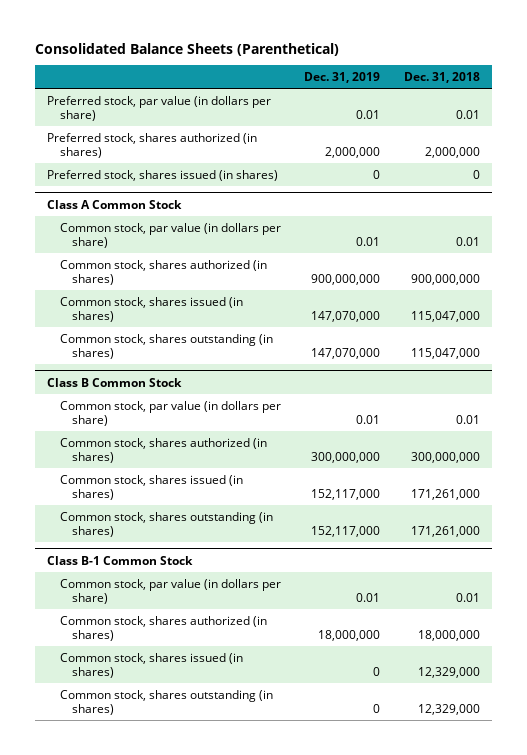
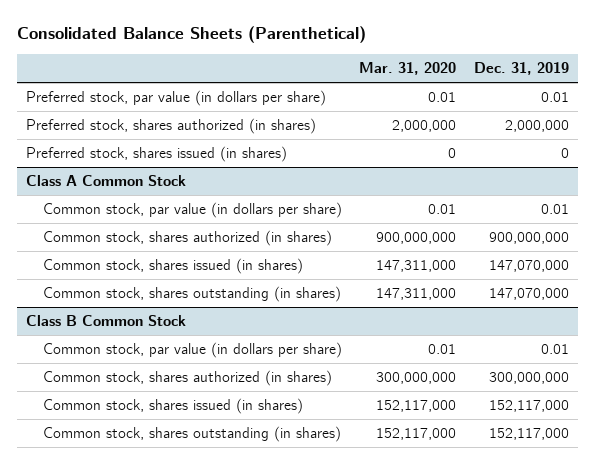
[404,72,481,84] Dec. 31, 2018 -> none
none -> [359,61,457,75] Mar. 31, 2020
[47,555,194,565] Class B-1 Common Stock -> none
[59,578,281,604] Common stock, par value (in dollars per share) -> none
[59,615,267,641] Common stock, shares authorized (in shares) -> none
[59,652,243,678] Common stock, shares issued (in shares) -> none
[59,689,273,715] Common stock, shares outstanding (in shares) -> none

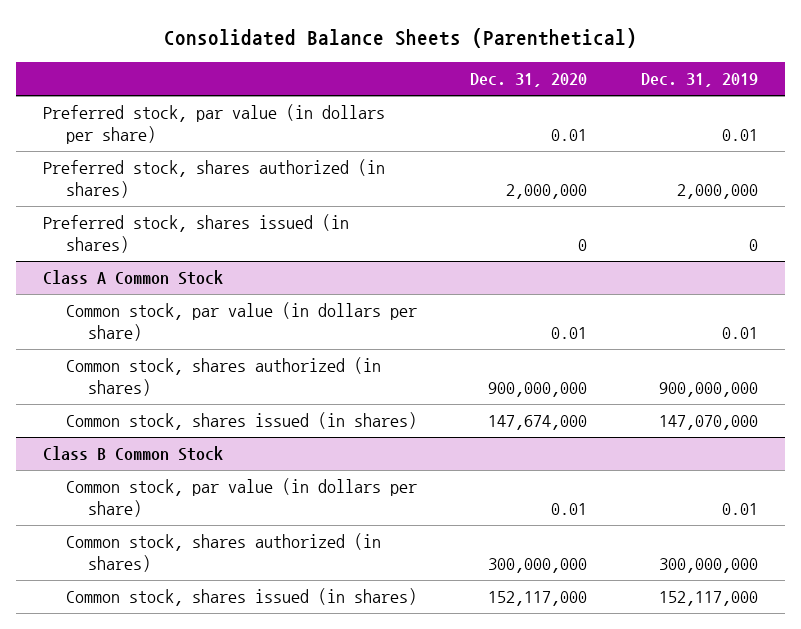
[359,61,457,75] Mar. 31, 2020 -> none
none -> [470,73,588,88] Dec. 31, 2020
[42,286,341,303] Common stock, shares outstanding (in shares) -> none
[42,426,341,443] Common stock, shares outstanding (in shares) -> none

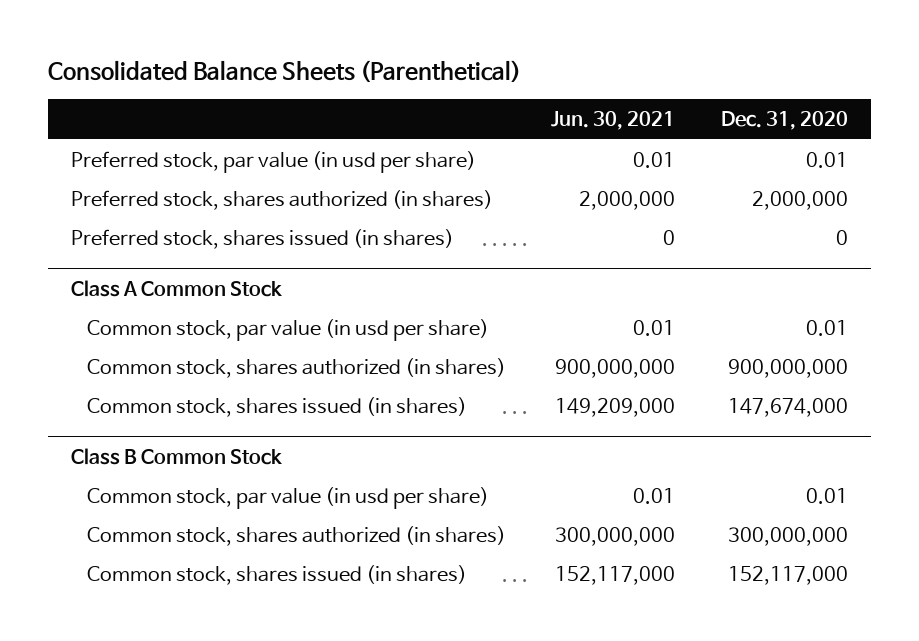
[641,73,759,88] Dec. 31, 2019 -> none
none -> [551,111,676,131] Jun. 30, 2021
[42,104,385,145] Preferred stock, par value (in dollars per share) -> [70,150,476,173] Preferred stock, par value (in usd per share)
[65,302,417,342] Common stock, par value (in dollars per share) -> [86,318,489,341] Common stock, par value (in usd per share)
[65,478,417,518] Common stock, par value (in dollars per share) -> [86,486,489,509] Common stock, par value (in usd per share)

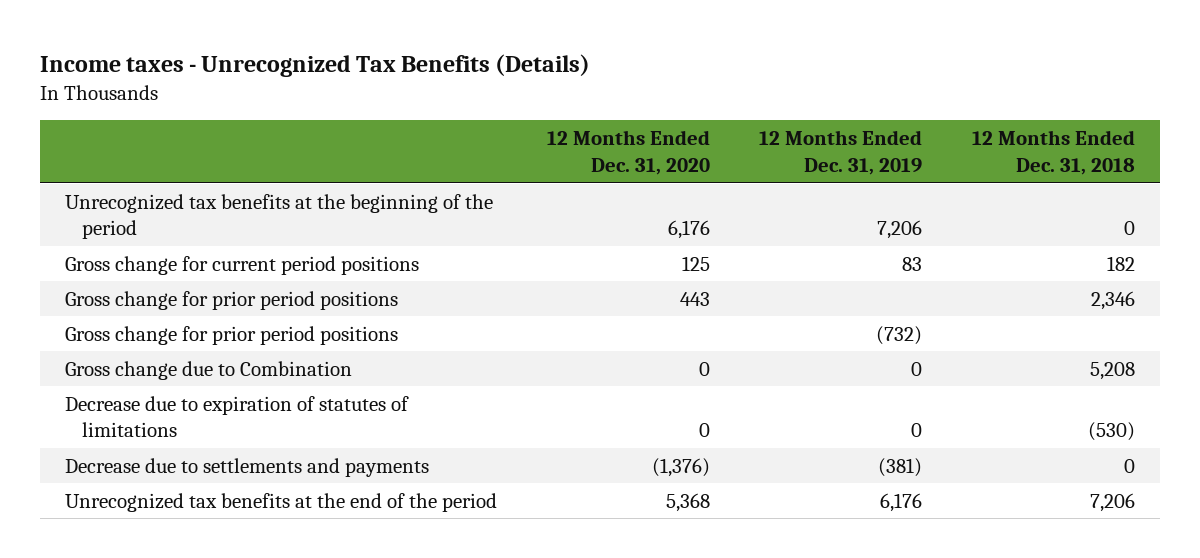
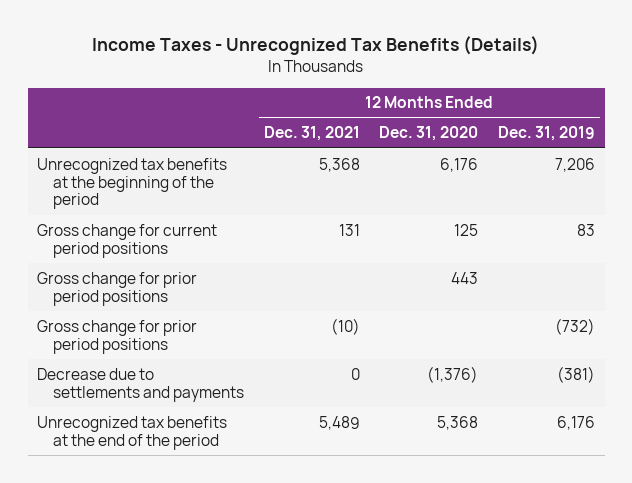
[39,53,590,77] Income taxes - Unrecognized Tax Benefits (Details) -> [92,36,540,56] Income Taxes - Unrecognized Tax Benefits (Details)
[972,130,1136,175] 12 Months Ended Dec. 31, 2018 -> none
none -> [263,126,360,142] Dec. 31, 2021
[64,360,352,380] Gross change due to Combination -> none
[64,395,409,438] Decrease due to expiration of statutes of limitations -> none

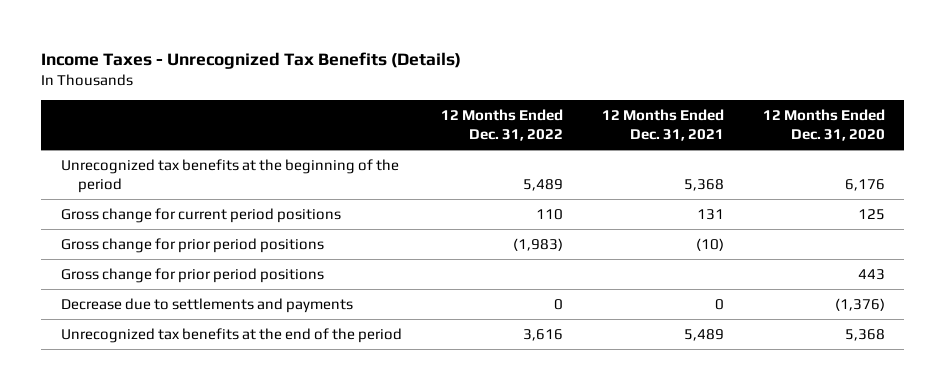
[497,126,595,142] Dec. 31, 2019 -> none
none -> [440,109,563,142] 12 Months Ended Dec. 31, 2022
[37,271,198,306] Gross change for prior period positions -> [60,267,324,283] Gross change for prior period positions

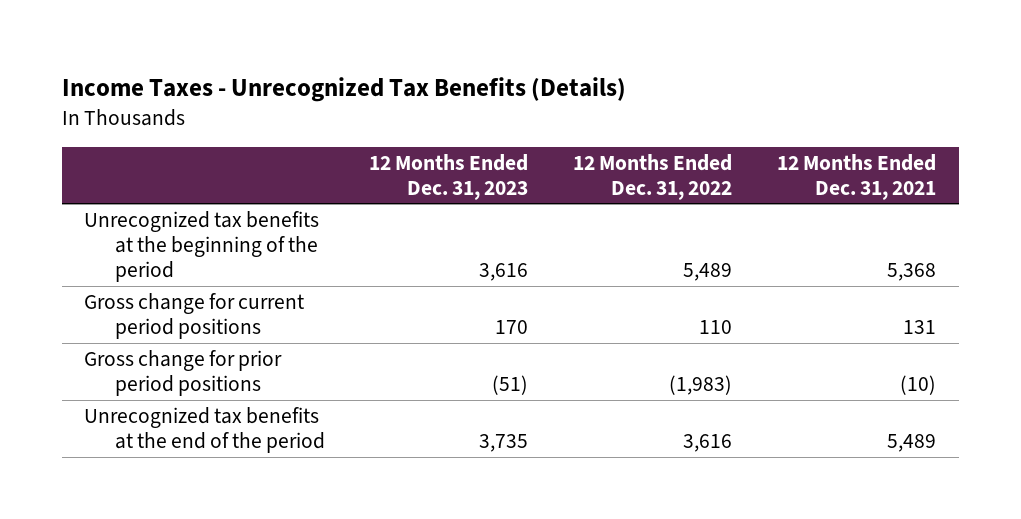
[762,109,885,142] 12 Months Ended Dec. 31, 2020 -> none
none -> [369,153,529,200] 12 Months Ended Dec. 31, 2023
[60,267,324,283] Gross change for prior period positions -> none
[60,297,353,313] Decrease due to settlements and payments -> none

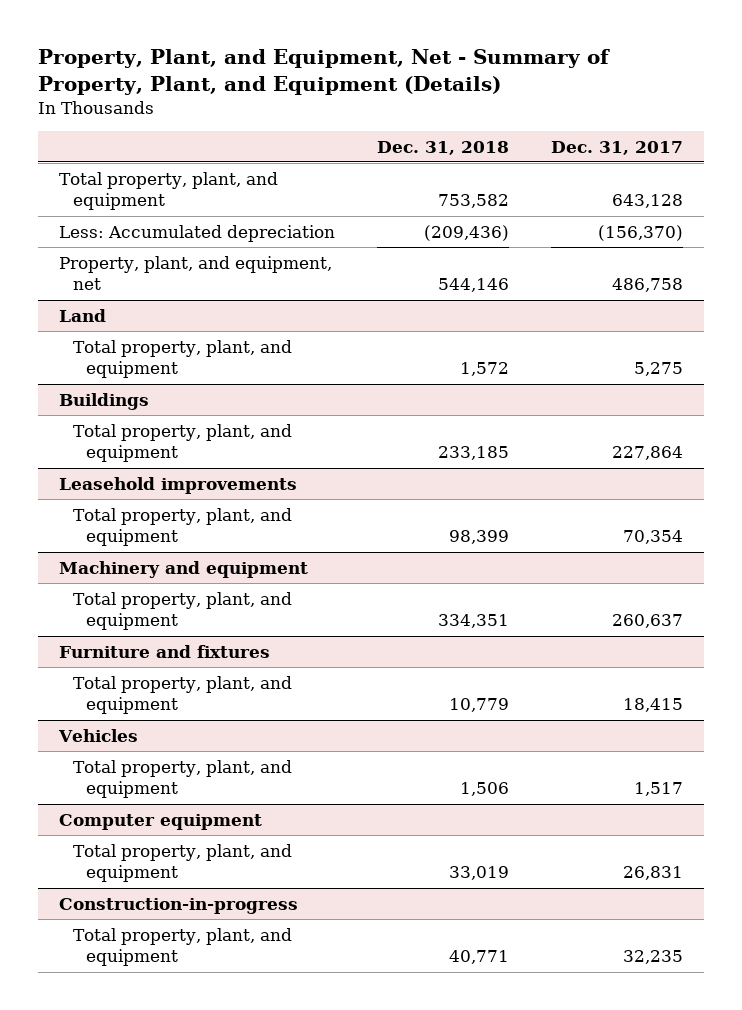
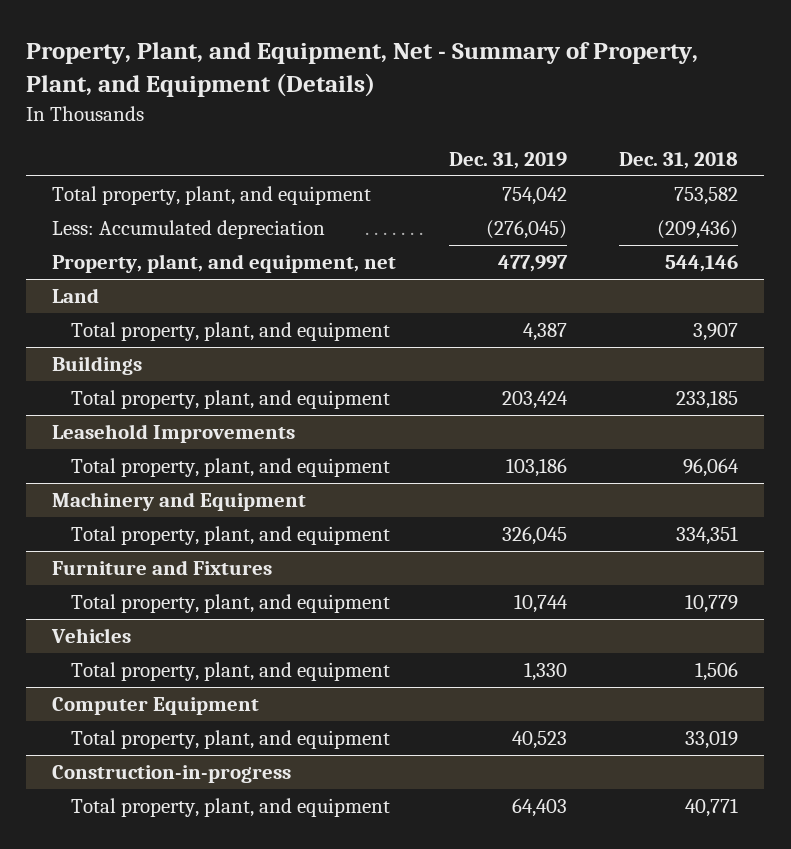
[551,140,684,155] Dec. 31, 2017 -> none
none -> [448,152,567,170] Dec. 31, 2019
[460,362,510,377] 1,572 -> [693,323,739,342] 3,907
[58,476,297,494] Leasehold improvements -> [52,424,296,444] Leasehold Improvements
[449,530,510,545] 98,399 -> [683,458,740,478] 96,064
[58,560,308,578] Machinery and equipment -> [52,492,307,512] Machinery and Equipment
[58,644,270,658] Furniture and fixtures -> [52,560,273,576] Furniture and Fixtures
[58,813,262,830] Computer equipment -> [52,697,260,716] Computer Equipment

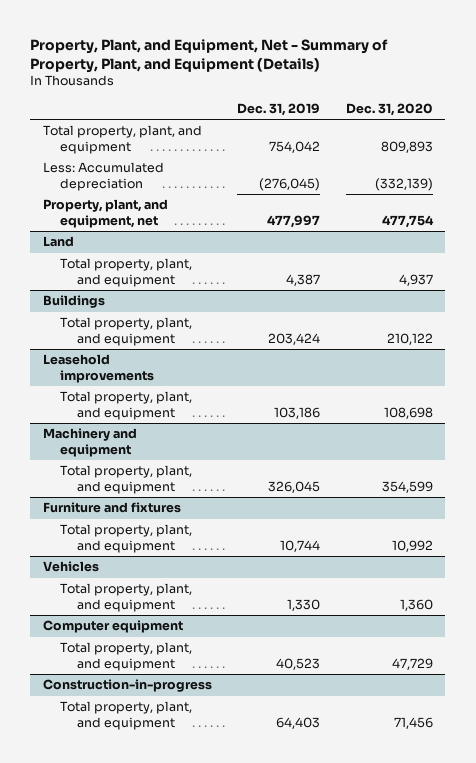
[619,152,739,170] Dec. 31, 2018 -> none
none -> [345,103,433,117] Dec. 31, 2020
[52,424,296,444] Leasehold Improvements -> [43,354,154,384] Leasehold improvements
[52,492,307,512] Machinery and Equipment -> [43,428,138,458] Machinery and equipment
[52,560,273,576] Furniture and Fixtures -> [43,502,182,514] Furniture and fixtures
[52,697,260,716] Computer Equipment -> [43,620,184,634] Computer equipment

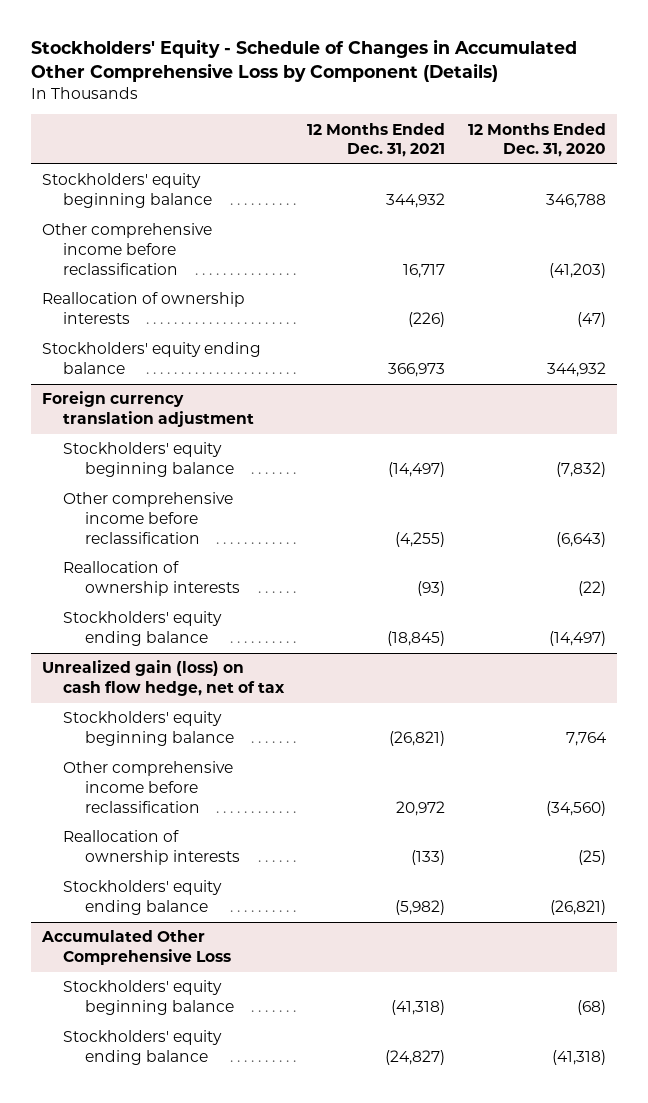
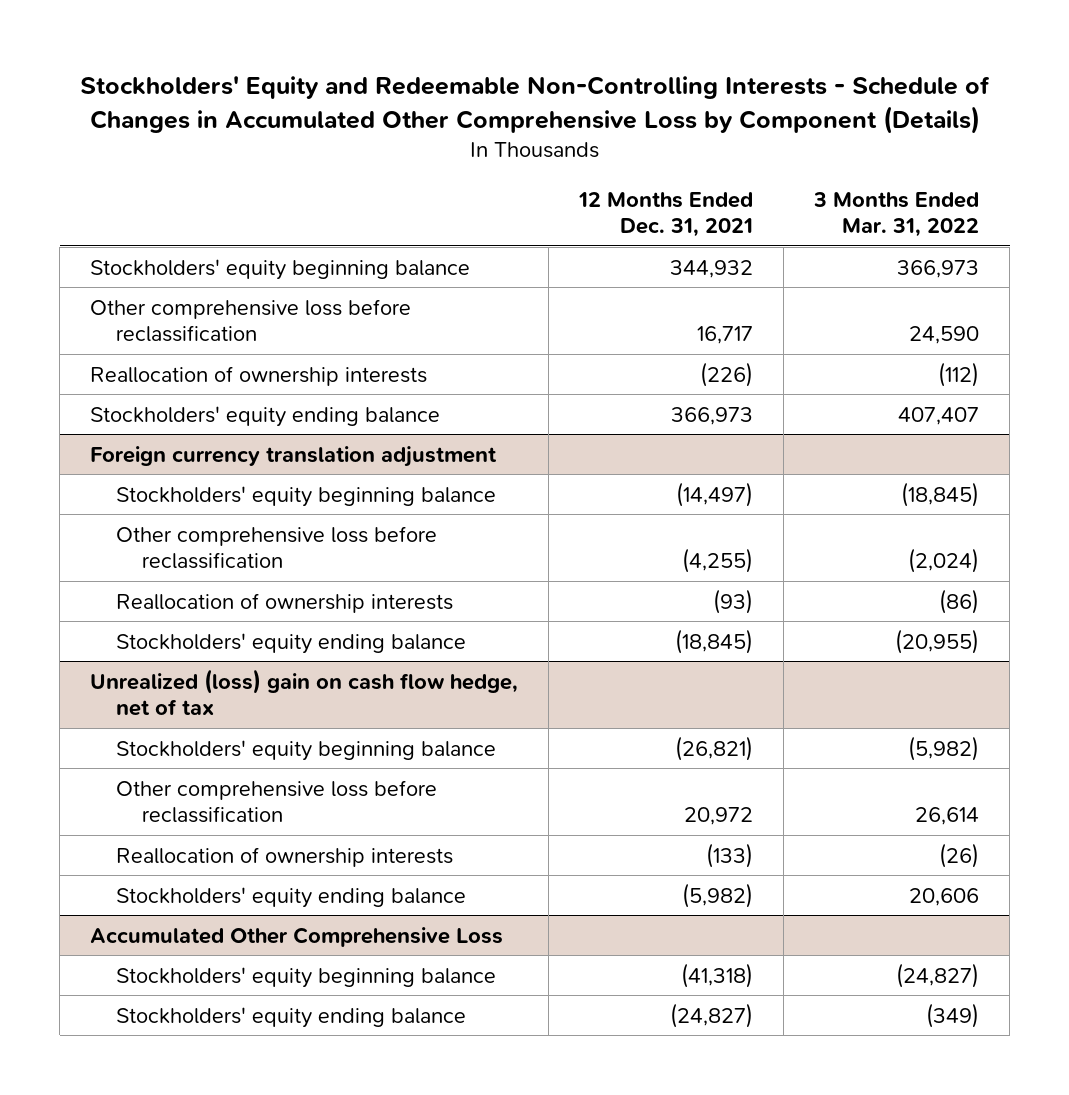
[30,39,577,83] Stockholders' Equity - Schedule of Changes in Accumulated Other Comprehensive Loss by Component (Details) -> [79,75,990,134] Stockholders' Equity and Redeemable Non-Controlling Interests - Schedule of Changes in Accumulated Other Comprehensive Loss by Component (Details)
[467,122,606,158] 12 Months Ended Dec. 31, 2020 -> none
none -> [813,191,980,237] 3 Months Ended Mar. 31, 2022
[41,223,212,275] Other comprehensive income before reclassification -> [90,298,412,342] Other comprehensive loss before reclassification
[63,492,234,544] Other comprehensive income before reclassification -> [116,525,438,569] Other comprehensive loss before reclassification
[41,660,286,697] Unrealized gain (loss) on cash flow hedge, net of tax -> [90,668,519,716] Unrealized (loss) gain on cash flow hedge, net of tax
[63,761,234,813] Other comprehensive income before reclassification -> [116,779,438,823] Other comprehensive loss before reclassification

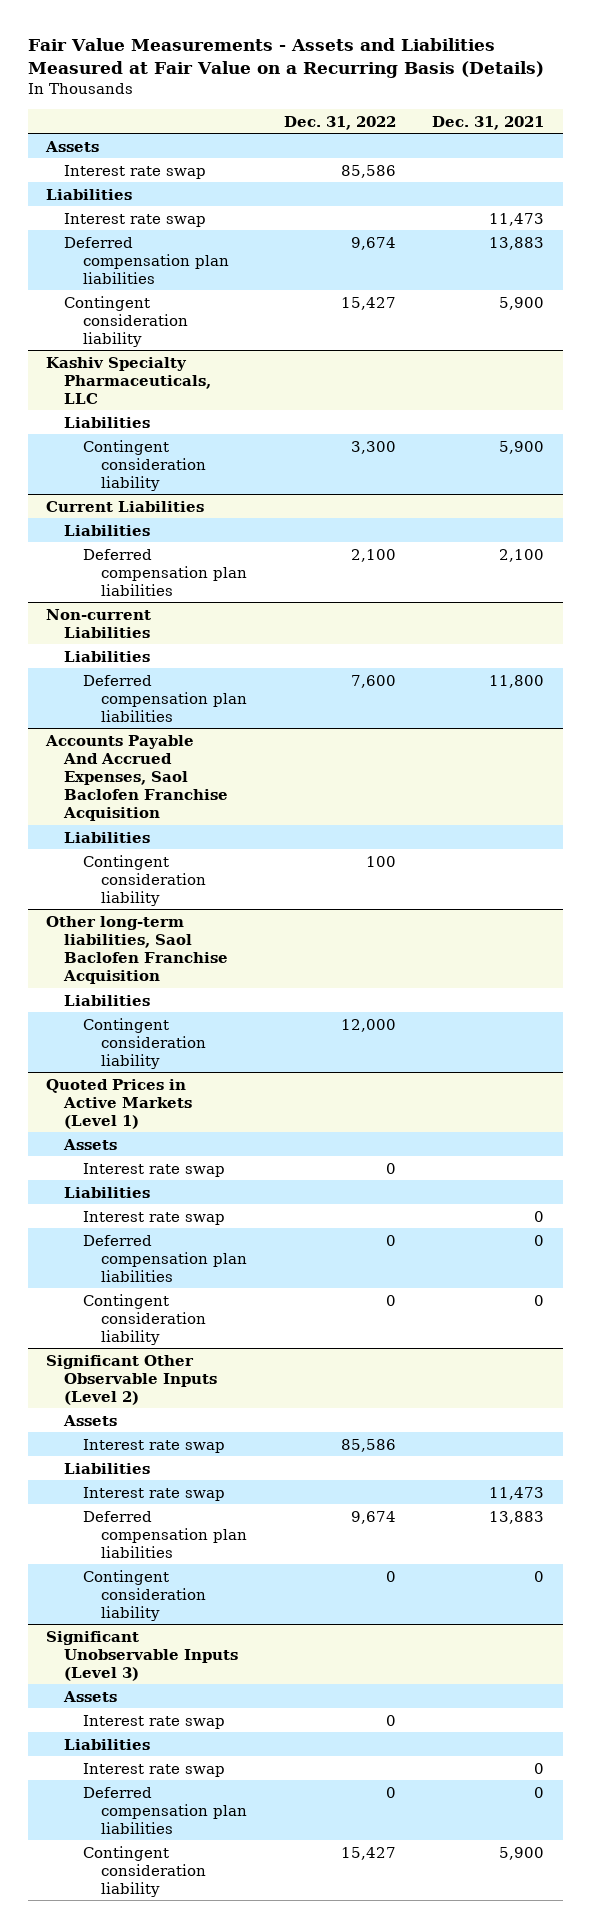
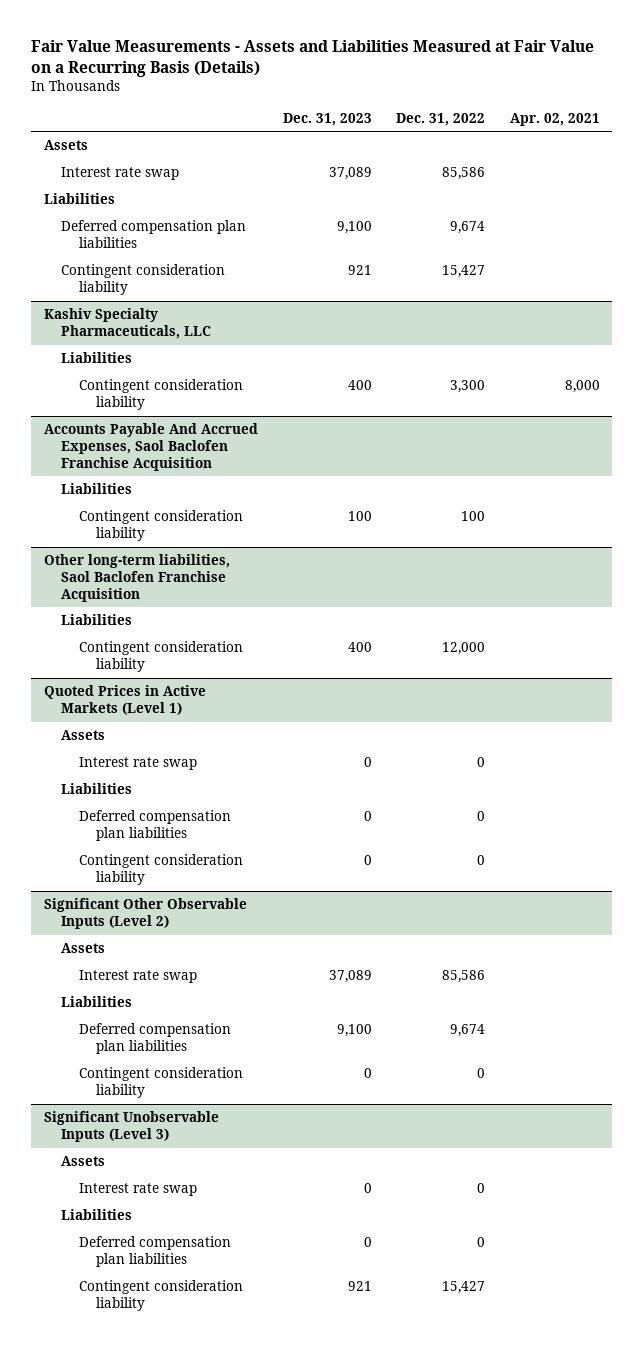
[432,115,545,130] Dec. 31, 2021 -> none
none -> [282,112,372,126] Dec. 31, 2023
none -> [510,112,601,126] Apr. 02, 2021
[64,212,207,227] Interest rate swap -> none
[45,500,204,512] Current Liabilities -> none
[64,524,151,536] Liabilities -> none
[82,548,248,596] Deferred compensation plan liabilities -> none
[45,608,151,638] Non-current Liabilities -> none
[64,650,151,662] Liabilities -> none
[82,674,248,722] Deferred compensation plan liabilities -> none
[82,1210,225,1225] Interest rate swap -> none
[82,1486,225,1501] Interest rate swap -> none
[82,1762,225,1777] Interest rate swap -> none

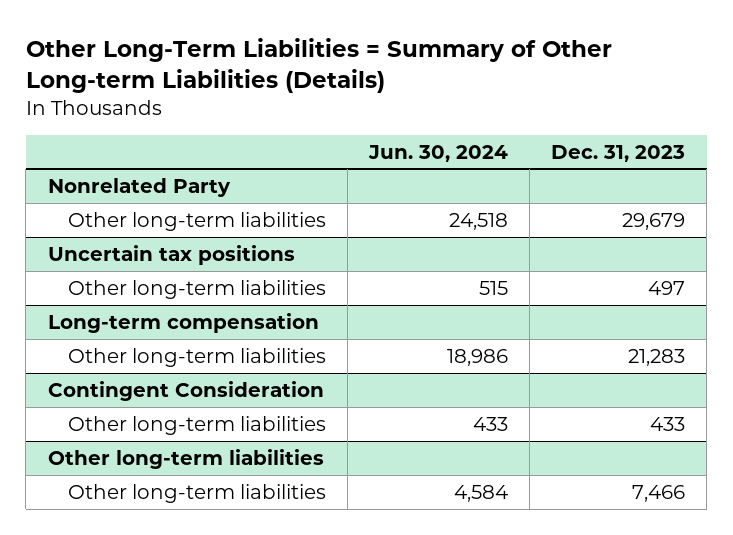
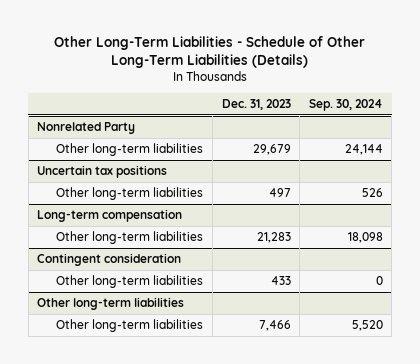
[25,37,612,93] Other Long-Term Liabilities = Summary of Other Long-term Liabilities (Details) -> [54,35,366,68] Other Long-Term Liabilities - Schedule of Other Long-Term Liabilities (Details)
[367,144,508,162] Jun. 30, 2024 -> none
none -> [308,99,383,112] Sep. 30, 2024
[47,380,324,401] Contingent Consideration -> [37,253,182,267] Contingent consideration

